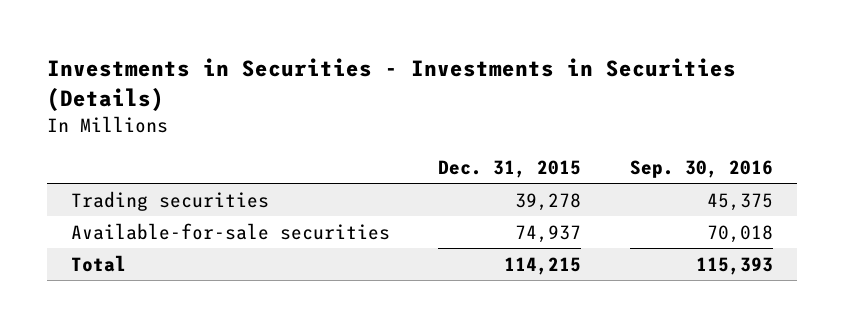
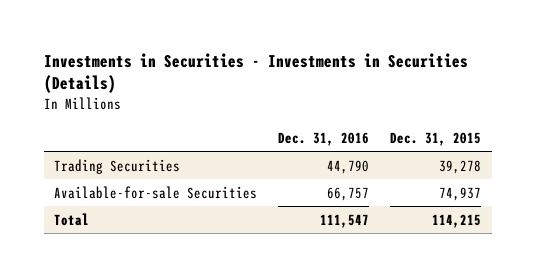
[629,159,773,178] Sep. 30, 2016 -> none
none -> [278,131,370,146] Dec. 31, 2016
[70,190,269,211] Trading securities -> [54,158,181,174] Trading Securities
[70,222,390,240] Available-for-sale securities -> [54,185,258,199] Available-for-sale Securities

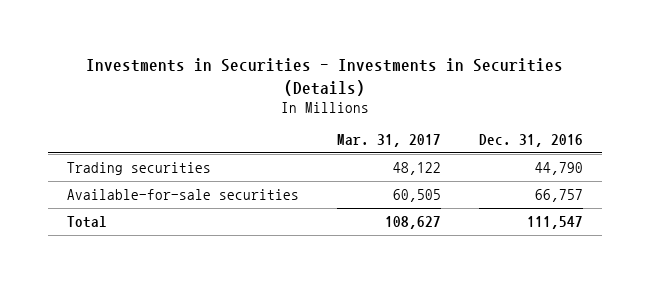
[390,131,482,146] Dec. 31, 2015 -> none
none -> [337,134,442,148] Mar. 31, 2017
[54,158,181,174] Trading Securities -> [67,162,212,176] Trading securities
[54,185,258,199] Available-for-sale Securities -> [67,189,300,201] Available-for-sale securities

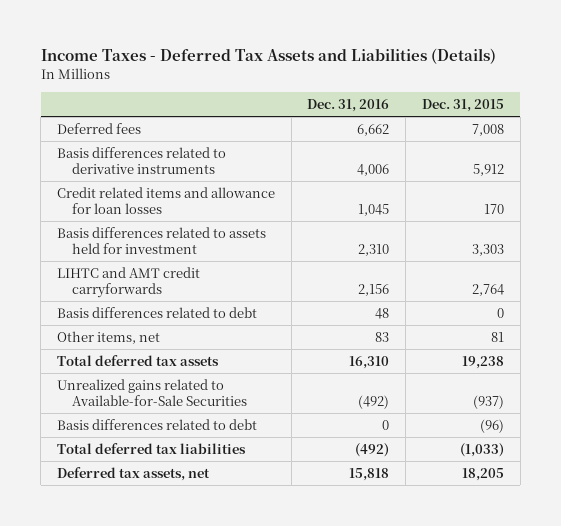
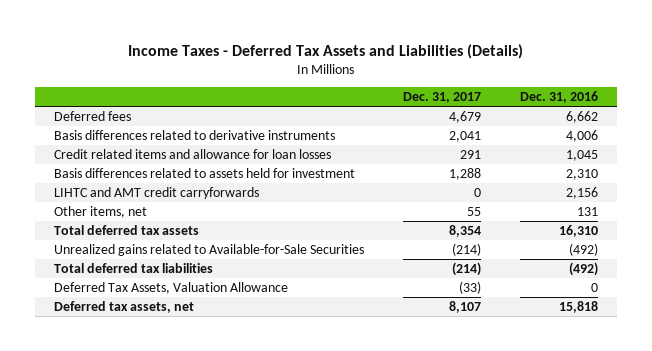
[421,99,504,113] Dec. 31, 2015 -> none
none -> [402,92,481,104] Dec. 31, 2017
[57,306,258,318] Basis differences related to debt -> none
[375,331,390,342] 83 -> [576,206,598,216] 131
[57,418,258,430] Basis differences related to debt -> none
none -> [54,281,289,294] Deferred Tax Assets, Valuation Allowance

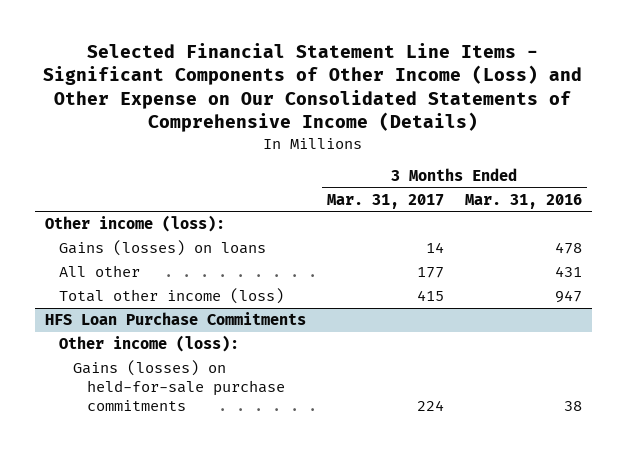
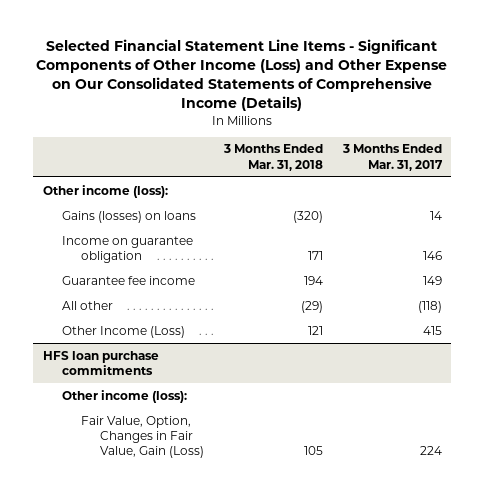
[464,193,582,209] Mar. 31, 2016 -> none
none -> [222,144,323,171] 3 Months Ended Mar. 31, 2018
none -> [61,235,193,263] Income on guarantee obligation
none -> [61,275,195,285] Guarantee fee income
[416,267,444,279] 177 -> [417,300,442,313] (118)
[59,288,285,305] Total other income (loss) -> [61,325,185,338] Other Income (Loss)
[45,312,307,326] HFS Loan Purchase Commitments -> [42,350,159,375] HFS loan purchase commitments
[72,360,285,412] Gains (losses) on held-for-sale purchase commitments -> [80,415,204,459] Fair Value, Option, Changes in Fair Value, Gain (Loss)

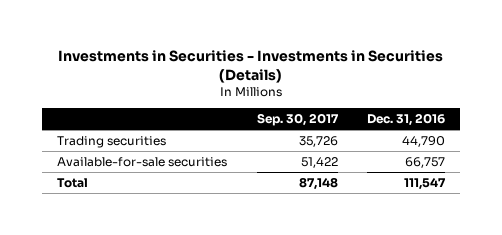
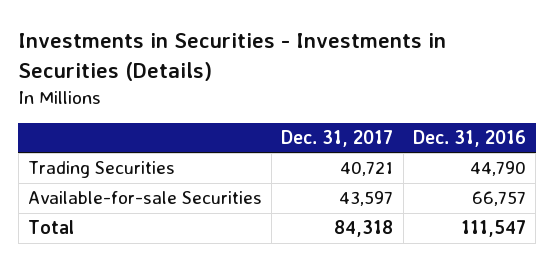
[256,112,339,126] Sep. 30, 2017 -> none
none -> [281,130,394,148] Dec. 31, 2017
[56,135,166,148] Trading securities -> [27,161,175,179] Trading Securities
[56,156,227,167] Available-for-sale securities -> [27,191,262,205] Available-for-sale Securities

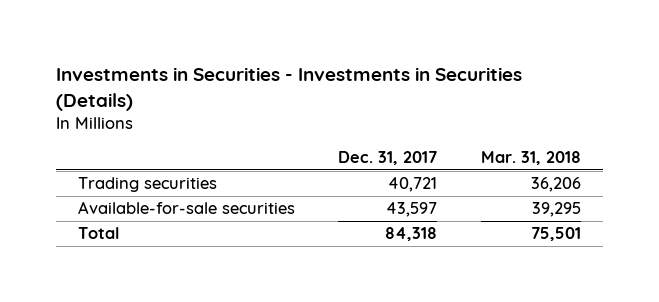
[412,130,526,148] Dec. 31, 2016 -> none
none -> [480,151,581,166] Mar. 31, 2018
[27,161,175,179] Trading Securities -> [77,177,217,193] Trading securities
[27,191,262,205] Available-for-sale Securities -> [77,201,295,215] Available-for-sale securities

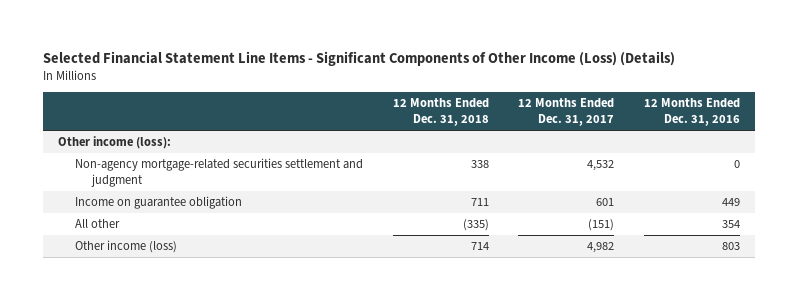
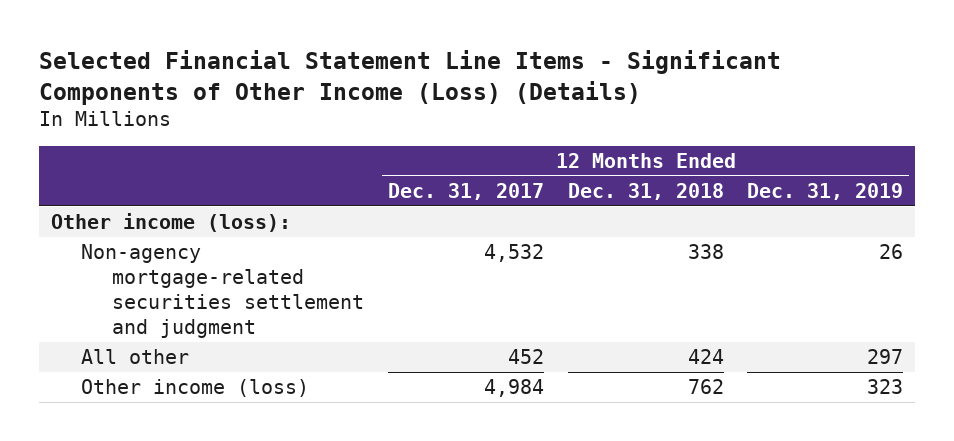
[643,98,740,127] 12 Months Ended Dec. 31, 2016 -> none
none -> [747,183,904,201] Dec. 31, 2019
[75,196,243,210] Income on guarantee obligation -> none
[462,219,489,232] (335) -> [687,349,724,365] 424
[588,219,615,232] (151) -> [507,349,544,365] 452
[470,242,489,251] 714 -> [687,379,724,395] 762
[587,242,615,254] 4,982 -> [483,379,544,398] 4,984

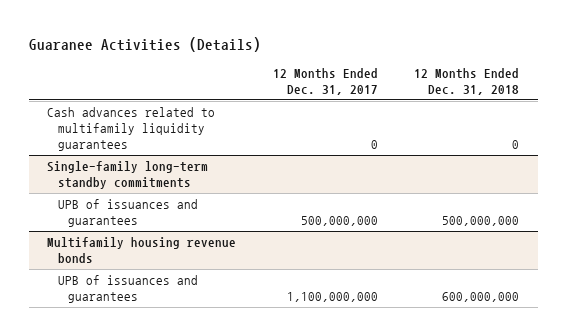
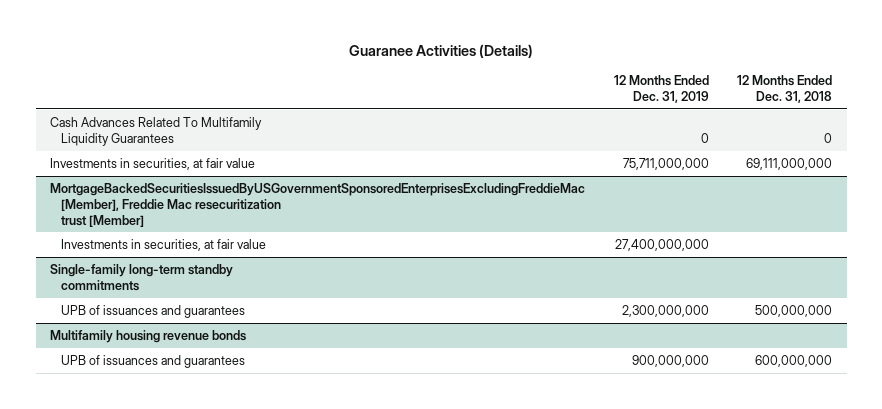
[272,67,378,95] 12 Months Ended Dec. 31, 2017 -> none
none -> [613,75,709,104] 12 Months Ended Dec. 31, 2019
[46,107,215,152] Cash advances related to multifamily liquidity guarantees -> [50,117,263,146] Cash Advances Related To Multifamily Liquidity Guarantees
none -> [50,158,256,171] Investments in securities, at fair value
none -> [50,183,586,227] MortgageBackedSecuritiesIssuedByUSGovernmentSponsoredEnterprisesExcludingFreddieMac [Member], Freddie Mac resecuritization trust [Member]
none -> [61,239,267,252] Investments in securities, at fair value

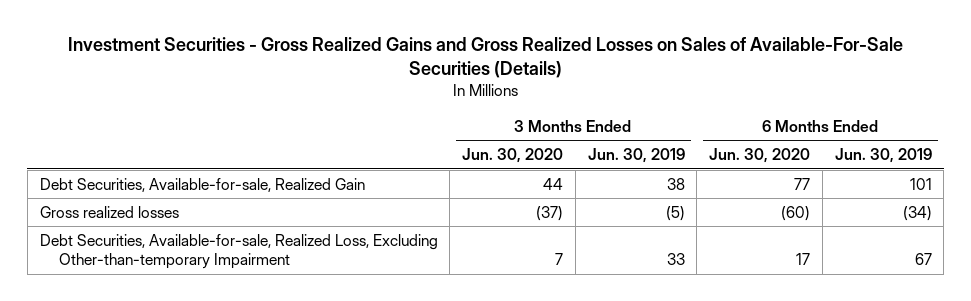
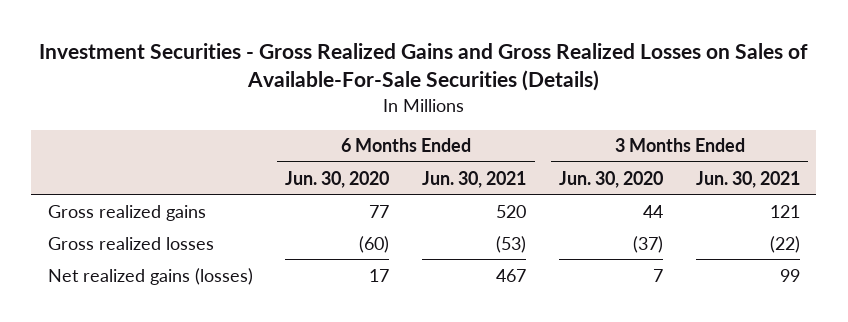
[587,148,685,164] Jun. 30, 2019 -> none
[834,148,932,164] Jun. 30, 2019 -> none
none -> [422,170,527,188] Jun. 30, 2021
none -> [695,170,800,188] Jun. 30, 2021
[39,177,365,192] Debt Securities, Available-for-sale, Realized Gain -> [47,204,206,221] Gross realized gains
[39,233,438,270] Debt Securities, Available-for-sale, Realized Loss, Excluding Other-than-temporary Impairment -> [47,267,253,285] Net realized gains (losses)

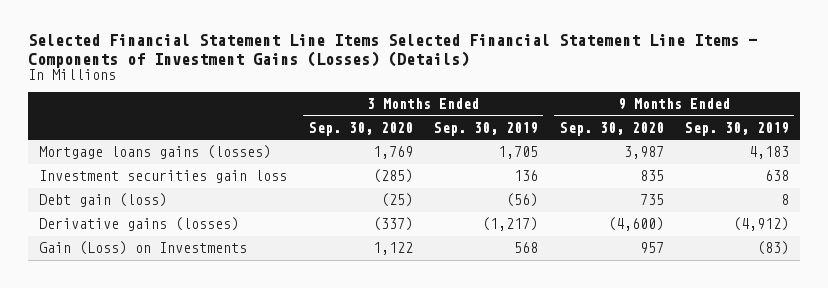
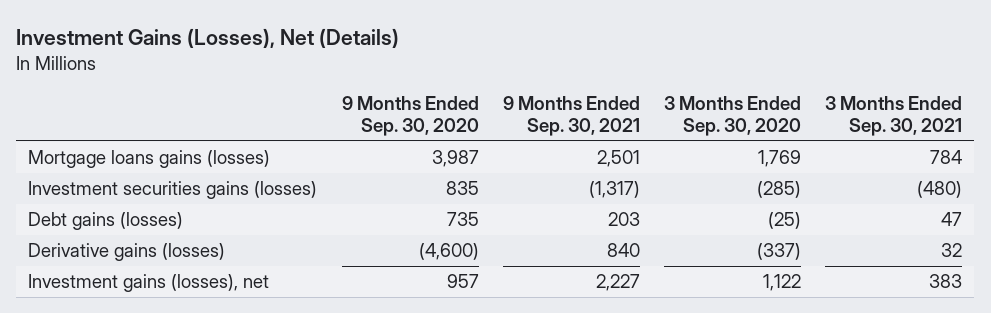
[28,34,758,68] Selected Financial Statement Line Items Selected Financial Statement Line Items - Components of Investment Gains (Losses) (Details) -> [16,27,400,48] Investment Gains (Losses), Net (Details)
[434,121,539,136] Sep. 30, 2019 -> none
[684,121,789,136] Sep. 30, 2019 -> none
none -> [502,95,640,136] 9 Months Ended Sep. 30, 2021
none -> [825,95,963,136] 3 Months Ended Sep. 30, 2021
[39,170,288,184] Investment securities gain loss -> [28,181,318,200] Investment securities gains (losses)
[39,193,168,208] Debt gain (loss) -> [28,212,184,231] Debt gains (losses)
[39,241,248,256] Gain (Loss) on Investments -> [28,274,270,293] Investment gains (losses), net

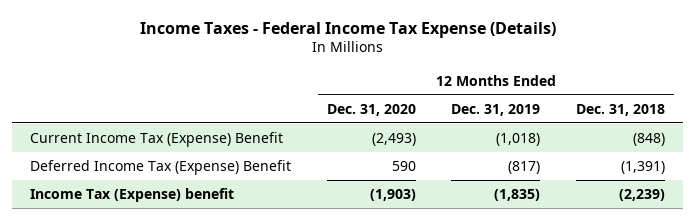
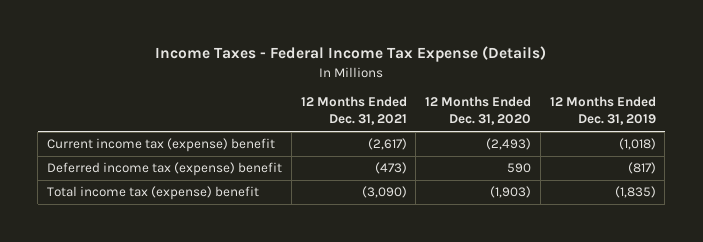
[576,103,666,116] Dec. 31, 2018 -> none
none -> [300,96,407,126] 12 Months Ended Dec. 31, 2021
[29,132,283,148] Current Income Tax (Expense) Benefit -> [46,138,275,153] Current income tax (expense) benefit
[29,160,291,176] Deferred Income Tax (Expense) Benefit -> [46,162,282,177] Deferred income tax (expense) benefit
[29,188,234,203] Income Tax (Expense) benefit -> [46,186,259,201] Total income tax (expense) benefit

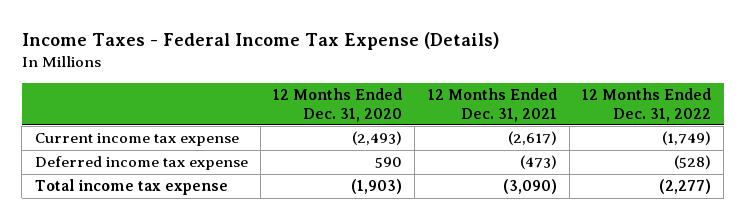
[549,96,656,126] 12 Months Ended Dec. 31, 2019 -> none
none -> [582,87,712,122] 12 Months Ended Dec. 31, 2022
[46,138,275,153] Current income tax (expense) benefit -> [34,133,239,147] Current income tax expense
[46,162,282,177] Deferred income tax (expense) benefit -> [34,156,248,171] Deferred income tax expense
[46,186,259,201] Total income tax (expense) benefit -> [34,179,228,196] Total income tax expense

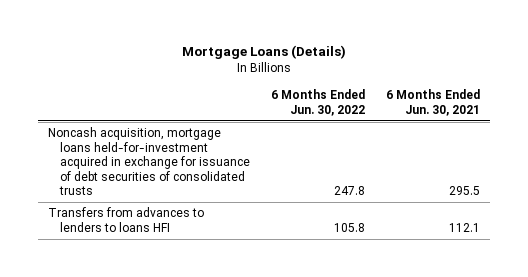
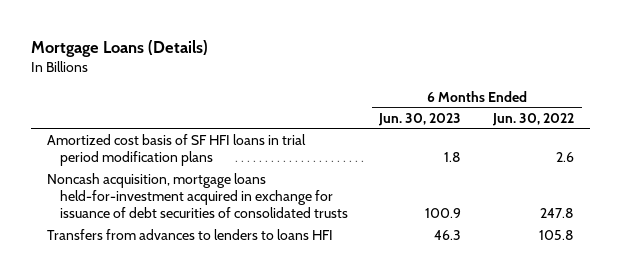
[385,89,480,116] 6 Months Ended Jun. 30, 2021 -> none
none -> [378,112,462,126] Jun. 30, 2023
none -> [46,133,306,166] Amortized cost basis of SF HFI loans in trial period modification plans

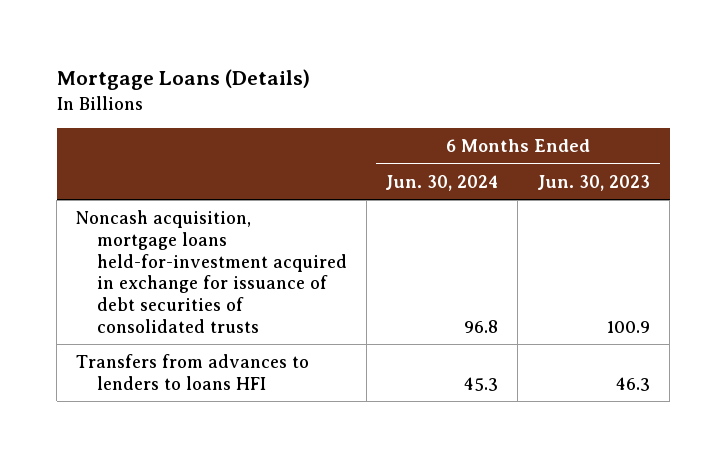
[492,112,575,126] Jun. 30, 2022 -> none
none -> [385,174,499,191] Jun. 30, 2024
[46,133,306,166] Amortized cost basis of SF HFI loans in trial period modification plans -> none

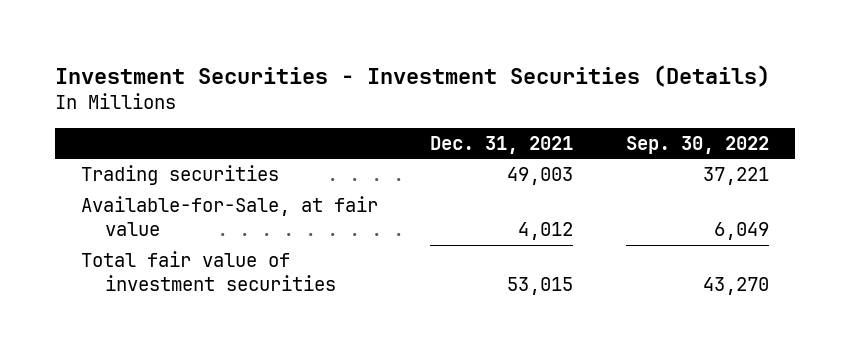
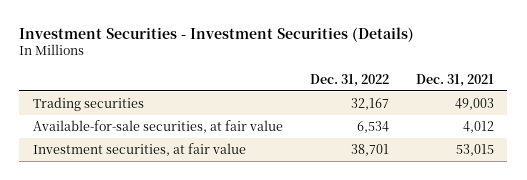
[625,135,769,154] Sep. 30, 2022 -> none
none -> [309,73,389,87] Dec. 31, 2022
[81,196,379,237] Available-for-Sale, at fair value -> [32,120,283,134] Available-for-sale securities, at fair value
[81,251,336,292] Total fair value of investment securities -> [32,143,246,157] Investment securities, at fair value

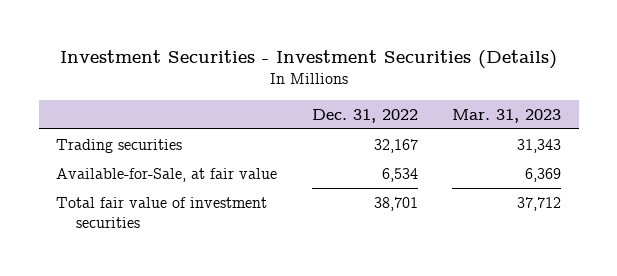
[415,73,494,87] Dec. 31, 2021 -> none
none -> [452,108,562,123] Mar. 31, 2023
[32,120,283,134] Available-for-sale securities, at fair value -> [56,167,278,182] Available-for-Sale, at fair value
[32,143,246,157] Investment securities, at fair value -> [56,196,268,228] Total fair value of investment securities

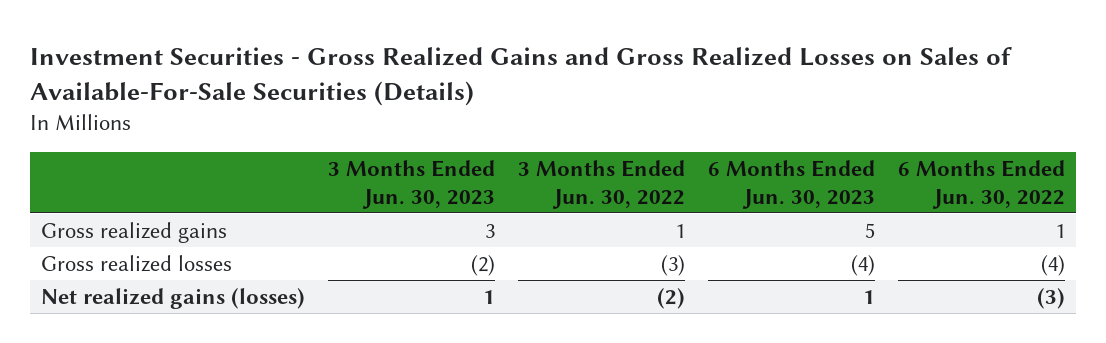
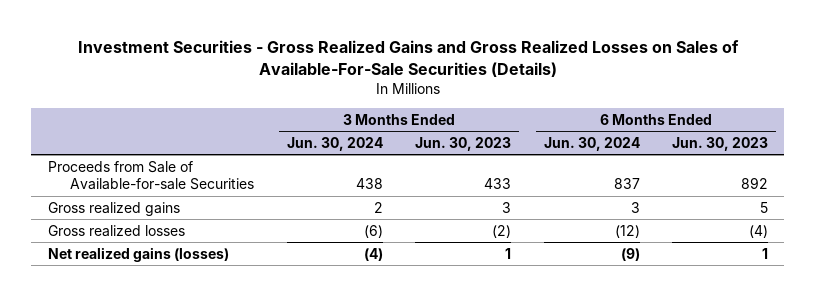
[518,160,686,209] 3 Months Ended Jun. 30, 2022 -> none
[897,160,1065,209] 6 Months Ended Jun. 30, 2022 -> none
none -> [286,137,383,152] Jun. 30, 2024
none -> [543,137,640,152] Jun. 30, 2024
none -> [47,160,255,191] Proceeds from Sale of Available-for-sale Securities

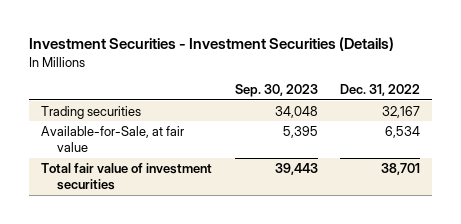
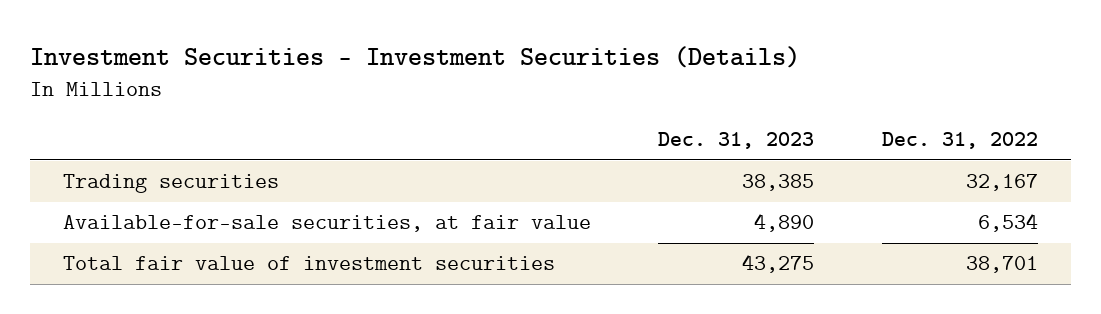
[234,84,318,98] Sep. 30, 2023 -> none
none -> [658,132,815,150] Dec. 31, 2023
[40,125,184,153] Available-for-Sale, at fair value -> [63,215,592,233] Available-for-sale securities, at fair value

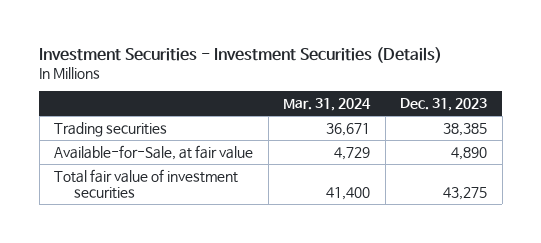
[881,132,1038,150] Dec. 31, 2022 -> none
none -> [283,97,372,111] Mar. 31, 2024
[63,215,592,233] Available-for-sale securities, at fair value -> [54,144,254,160] Available-for-Sale, at fair value

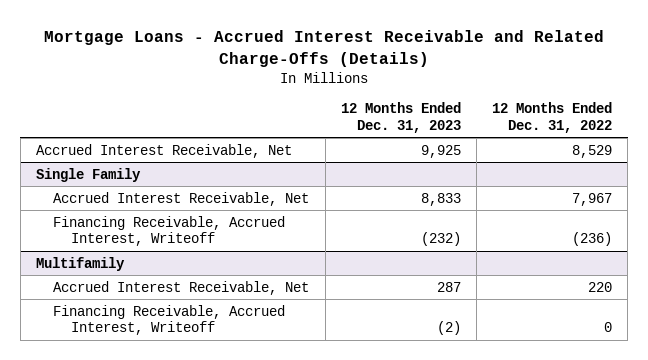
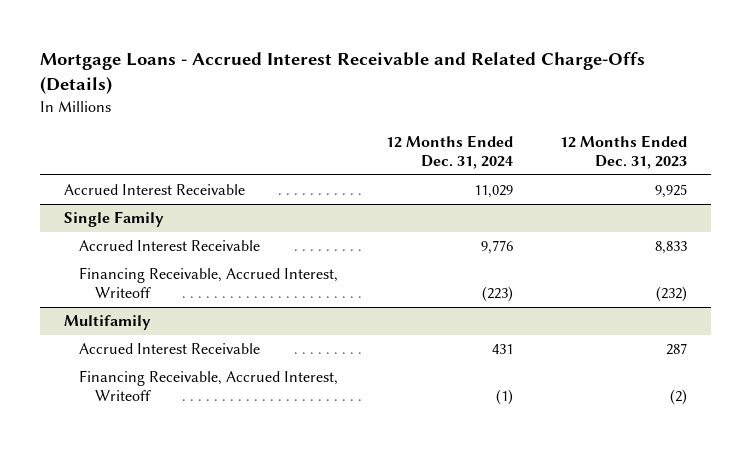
[492,102,613,133] 12 Months Ended Dec. 31, 2022 -> none
none -> [385,134,513,169] 12 Months Ended Dec. 31, 2024
[35,143,292,158] Accrued Interest Receivable, Net -> [64,184,246,196] Accrued Interest Receivable
[53,191,310,206] Accrued Interest Receivable, Net -> [79,240,261,252] Accrued Interest Receivable
[53,280,310,295] Accrued Interest Receivable, Net -> [79,343,261,355] Accrued Interest Receivable

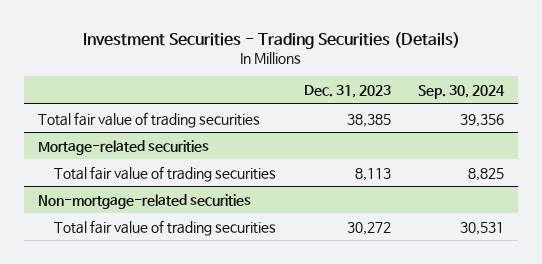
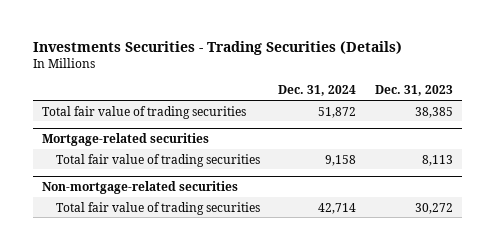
[82,31,460,49] Investment Securities - Trading Securities (Details) -> [32,40,402,55] Investments Securities - Trading Securities (Details)
[418,84,506,99] Sep. 30, 2024 -> none
none -> [278,85,357,97] Dec. 31, 2024
[37,139,209,155] Mortage-related securities -> [42,133,210,147] Mortgage-related securities

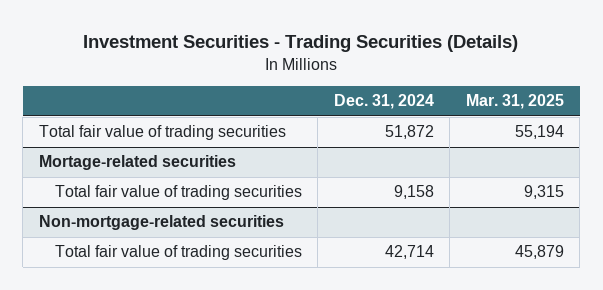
[32,40,402,55] Investments Securities - Trading Securities (Details) -> [83,34,519,52] Investment Securities - Trading Securities (Details)
[375,85,454,97] Dec. 31, 2023 -> none
none -> [465,94,564,110] Mar. 31, 2025
[42,133,210,147] Mortgage-related securities -> [38,155,236,171] Mortage-related securities

